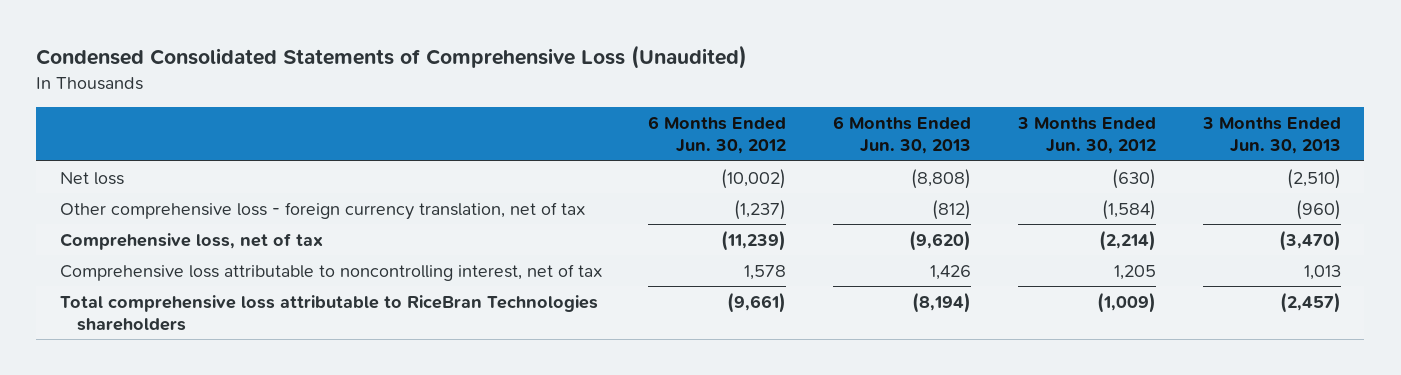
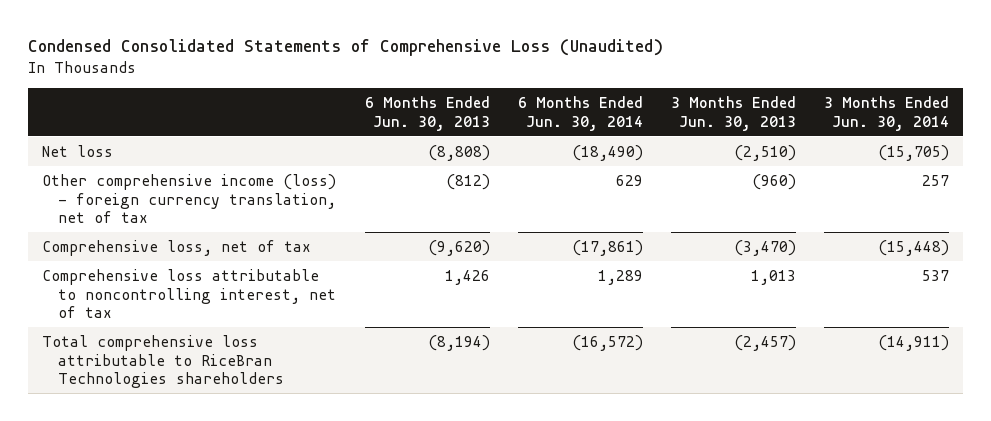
[648,115,787,155] 6 Months Ended Jun. 30, 2012 -> none
[1017,116,1157,155] 3 Months Ended Jun. 30, 2012 -> none
none -> [517,95,643,131] 6 Months Ended Jun. 30, 2014
none -> [823,95,949,131] 3 Months Ended Jun. 30, 2014
[59,201,585,220] Other comprehensive loss - foreign currency translation, net of tax -> [42,173,337,224] Other comprehensive income (loss) - foreign currency translation, net of tax

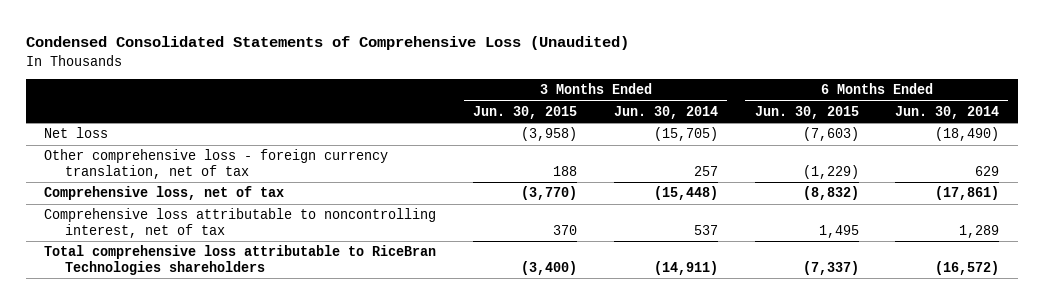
[364,95,490,131] 6 Months Ended Jun. 30, 2013 -> none
[670,95,796,131] 3 Months Ended Jun. 30, 2013 -> none
none -> [473,106,578,120] Jun. 30, 2015
none -> [754,106,859,120] Jun. 30, 2015
[42,173,337,224] Other comprehensive income (loss) - foreign currency translation, net of tax -> [44,149,389,180] Other comprehensive loss - foreign currency translation, net of tax

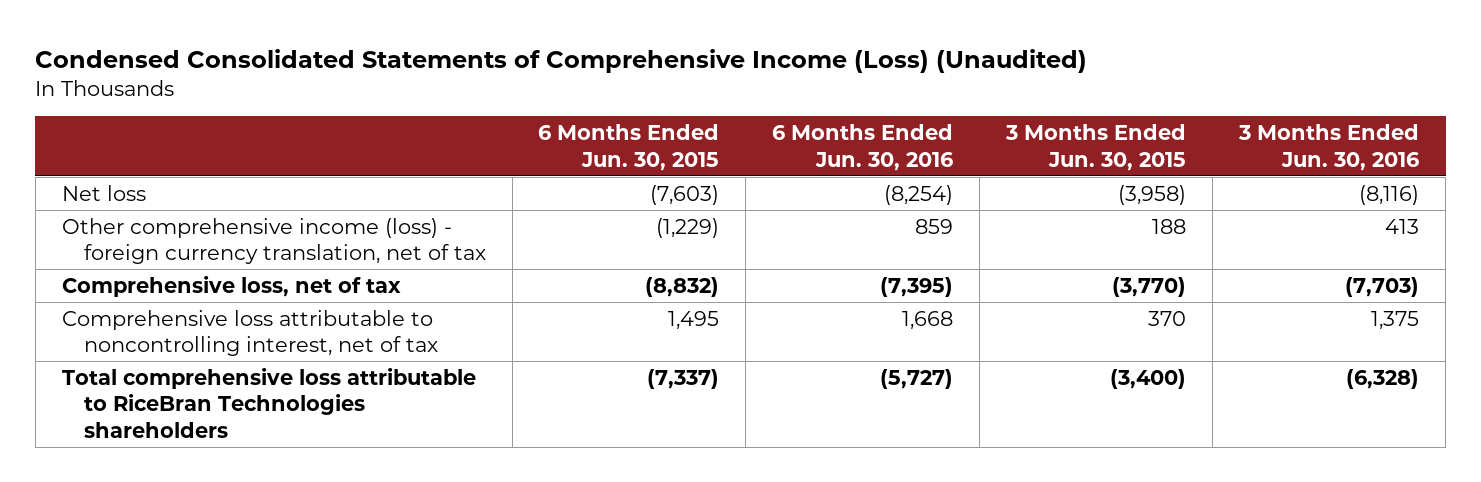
[26,36,630,51] Condensed Consolidated Statements of Comprehensive Loss (Unaudited) -> [35,48,1088,73] Condensed Consolidated Statements of Comprehensive Income (Loss) (Unaudited)
[613,106,718,120] Jun. 30, 2014 -> none
[895,106,1000,120] Jun. 30, 2014 -> none
none -> [772,124,954,171] 6 Months Ended Jun. 30, 2016
none -> [1238,124,1420,171] 3 Months Ended Jun. 30, 2016
[44,149,389,180] Other comprehensive loss - foreign currency translation, net of tax -> [61,217,486,265] Other comprehensive income (loss) - foreign currency translation, net of tax

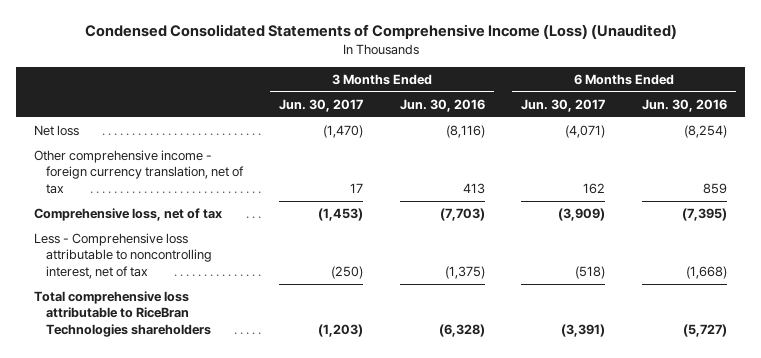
[538,124,720,171] 6 Months Ended Jun. 30, 2015 -> none
[1005,124,1187,171] 3 Months Ended Jun. 30, 2015 -> none
none -> [279,98,364,112] Jun. 30, 2017
none -> [521,98,606,112] Jun. 30, 2017
[61,217,486,265] Other comprehensive income (loss) - foreign currency translation, net of tax -> [34,150,244,194] Other comprehensive income - foreign currency translation, net of tax
[61,309,438,357] Comprehensive loss attributable to noncontrolling interest, net of tax -> [34,233,212,279] Less - Comprehensive loss attributable to noncontrolling interest, net of tax
[902,310,954,330] 1,668 -> [686,265,728,279] (1,668)
[1371,310,1420,330] 1,375 -> [444,265,485,279] (1,375)

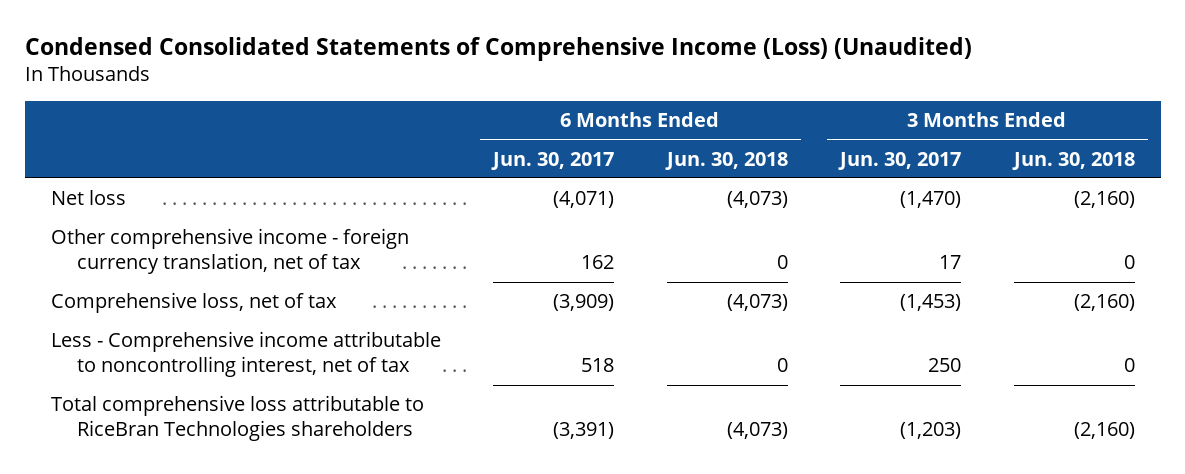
[399,98,485,112] Jun. 30, 2016 -> none
[642,98,728,112] Jun. 30, 2016 -> none
none -> [664,151,788,170] Jun. 30, 2018
none -> [1011,151,1135,170] Jun. 30, 2018
[34,233,212,279] Less - Comprehensive loss attributable to noncontrolling interest, net of tax -> [50,331,441,378] Less - Comprehensive income attributable to noncontrolling interest, net of tax
[331,265,364,279] (250) -> [928,358,962,373] 250
[575,265,606,279] (518) -> [581,358,615,373] 518

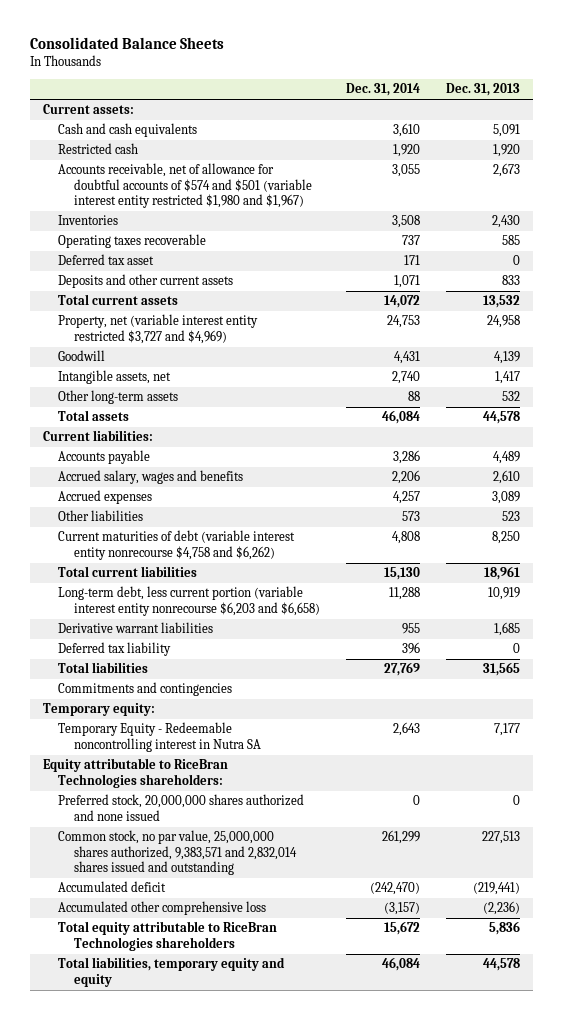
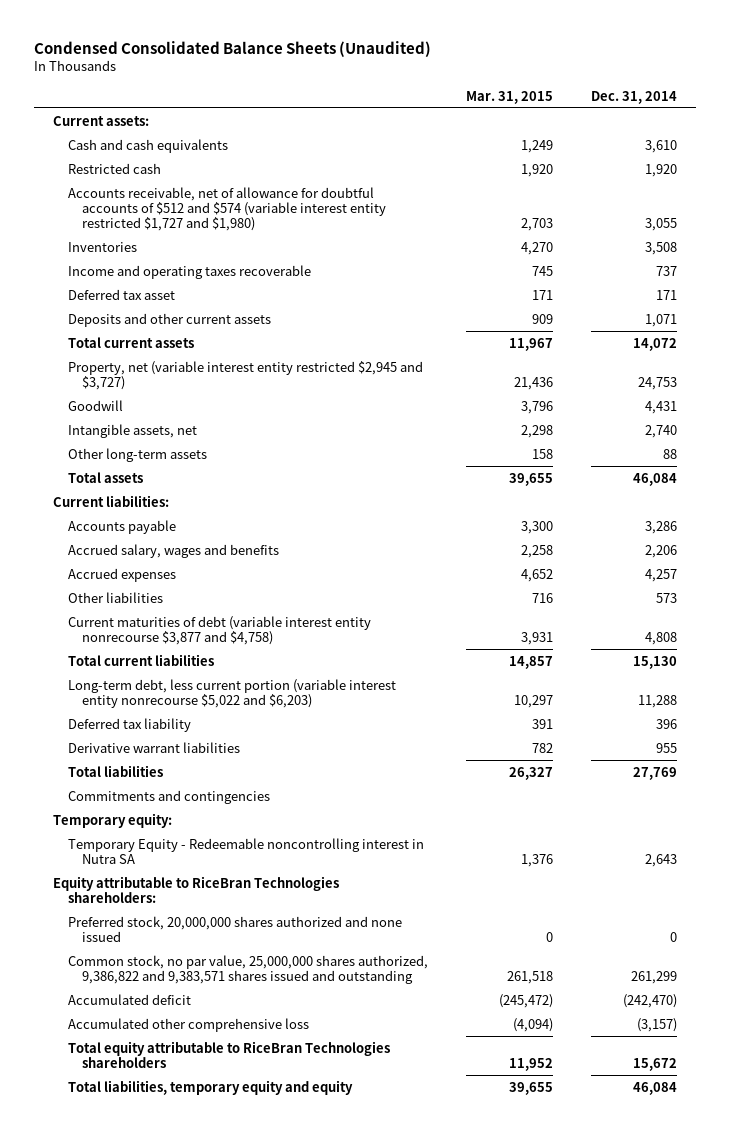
[29,37,224,50] Consolidated Balance Sheets -> [33,40,431,57] Condensed Consolidated Balance Sheets (Unaudited)
[445,83,520,97] Dec. 31, 2013 -> none
none -> [465,90,553,104] Mar. 31, 2015
[58,163,312,208] Accounts receivable, net of allowance for doubtful accounts of $574 and $501 (variable interest entity restricted $1,980 and $1,967) -> [67,186,387,231] Accounts receivable, net of allowance for doubtful accounts of $512 and $574 (variable interest entity restricted $1,727 and $1,980)
[58,234,207,249] Operating taxes recoverable -> [67,264,311,279] Income and operating taxes recoverable
[58,314,259,344] Property, net (variable interest entity restricted $3,727 and $4,969) -> [67,360,423,390] Property, net (variable interest entity restricted $2,945 and $3,727)
[58,530,296,560] Current maturities of debt (variable interest entity nonrecourse $4,758 and $6,262) -> [67,615,371,645] Current maturities of debt (variable interest entity nonrecourse $3,877 and $4,758)
[58,586,320,616] Long-term debt, less current portion (variable interest entity nonrecourse $6,203 and $6,658) -> [67,678,396,708] Long-term debt, less current portion (variable interest entity nonrecourse $5,022 and $6,203)
[58,622,214,634] Derivative warrant liabilities -> [67,741,240,753] Derivative warrant liabilities
[58,830,297,875] Common stock, no par value, 25,000,000 shares authorized, 9,383,571 and 2,832,014 shares issued and outstanding -> [67,954,428,984] Common stock, no par value, 25,000,000 shares authorized, 9,386,822 and 9,383,571 shares issued and outstanding

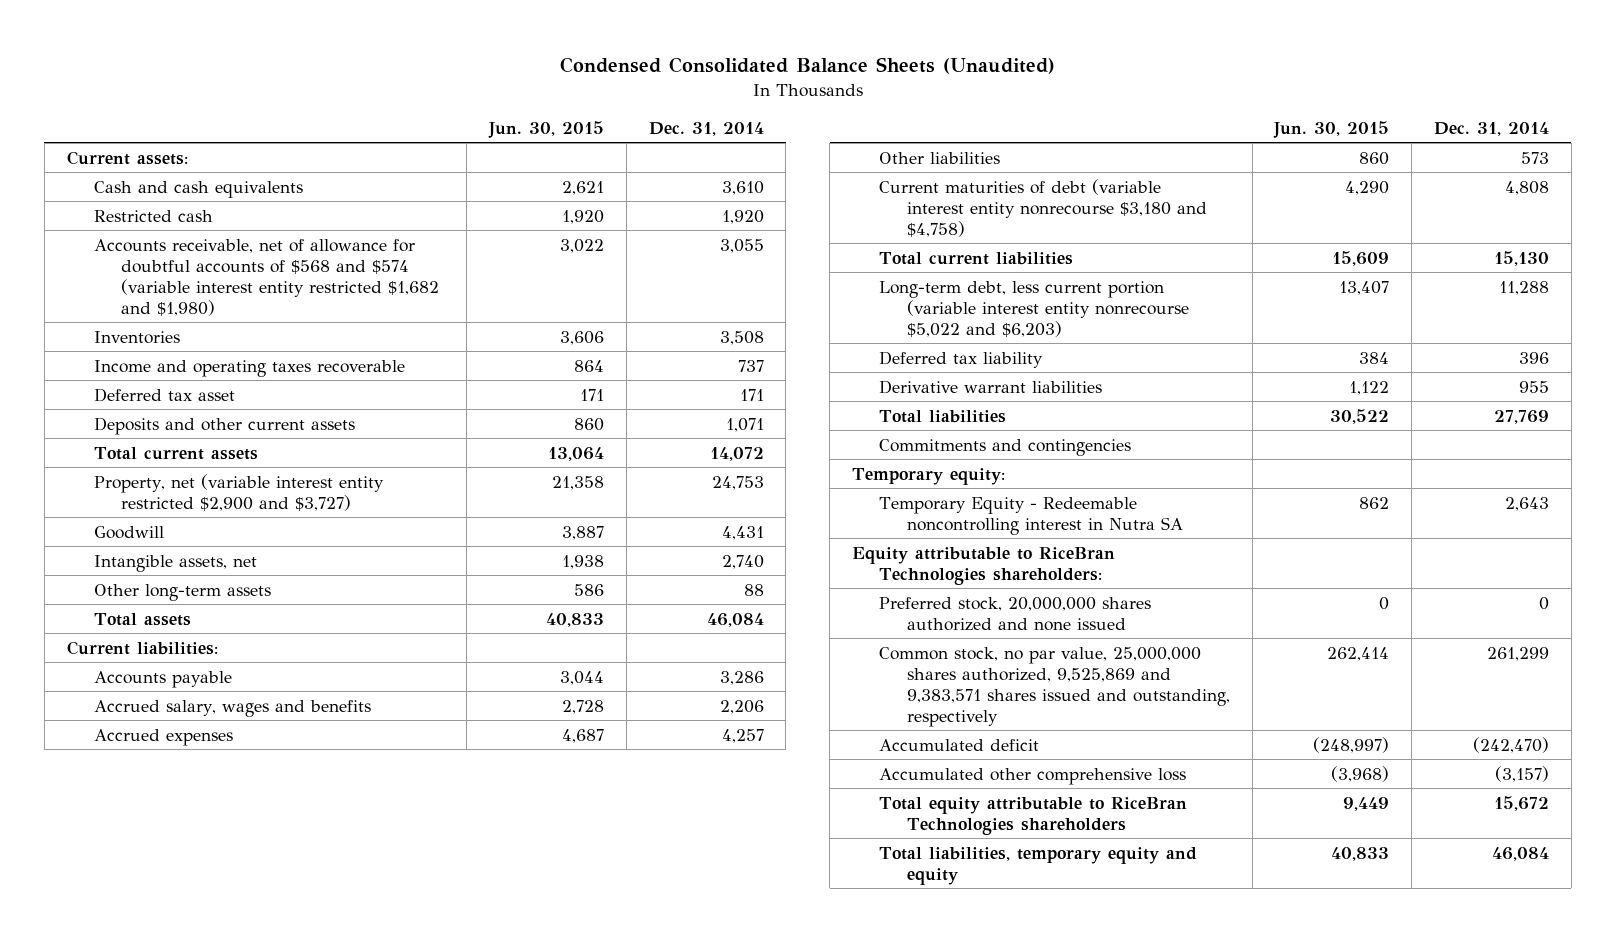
[465,90,553,104] Mar. 31, 2015 -> none
none -> [487,120,604,138] Jun. 30, 2015
[67,186,387,231] Accounts receivable, net of allowance for doubtful accounts of $512 and $574 (variable interest entity restricted $1,727 and $1,980) -> [94,238,440,316] Accounts receivable, net of allowance for doubtful accounts of $568 and $574 (variable interest entity restricted $1,682 and $1,980)
[67,360,423,390] Property, net (variable interest entity restricted $2,945 and $3,727) -> [94,473,385,511] Property, net (variable interest entity restricted $2,900 and $3,727)
[67,615,371,645] Current maturities of debt (variable interest entity nonrecourse $3,877 and $4,758) -> [879,178,1207,237] Current maturities of debt (variable interest entity nonrecourse $3,180 and $4,758)
[67,954,428,984] Common stock, no par value, 25,000,000 shares authorized, 9,386,822 and 9,383,571 shares issued and outstanding -> [879,646,1230,727] Common stock, no par value, 25,000,000 shares authorized, 9,525,869 and 9,383,571 shares issued and outstanding, respectively

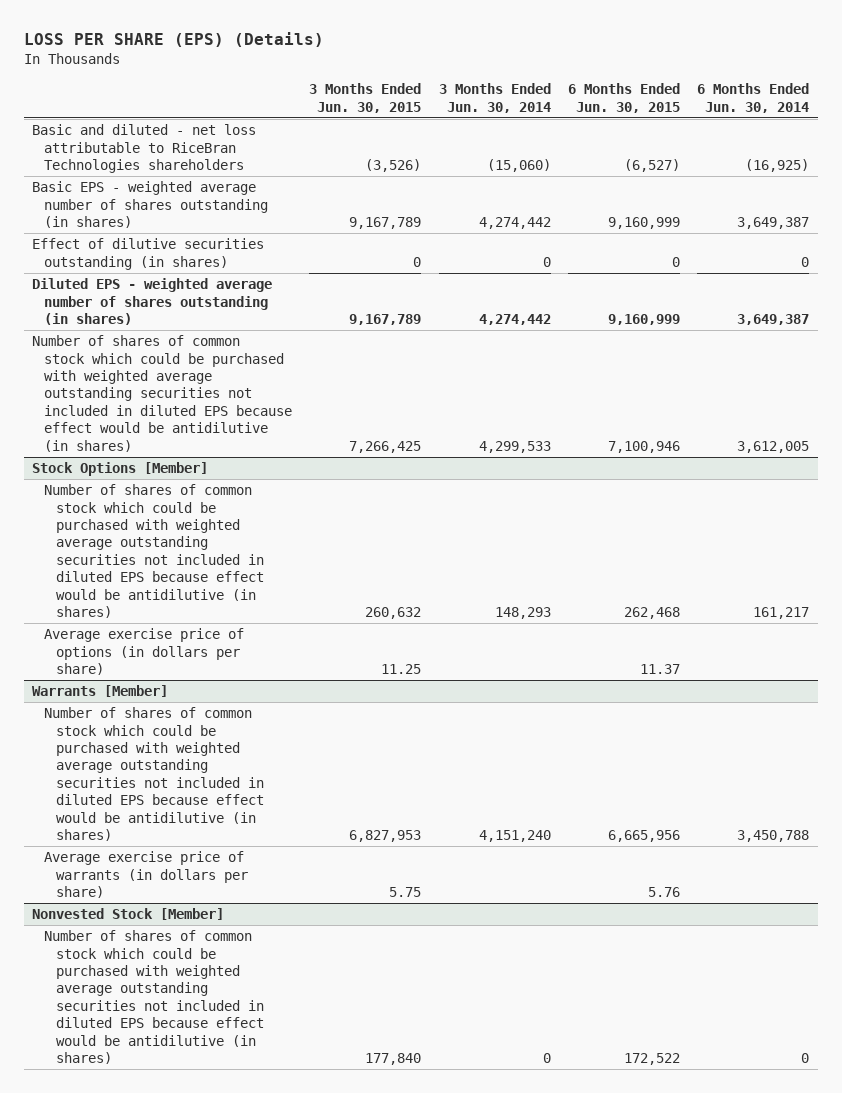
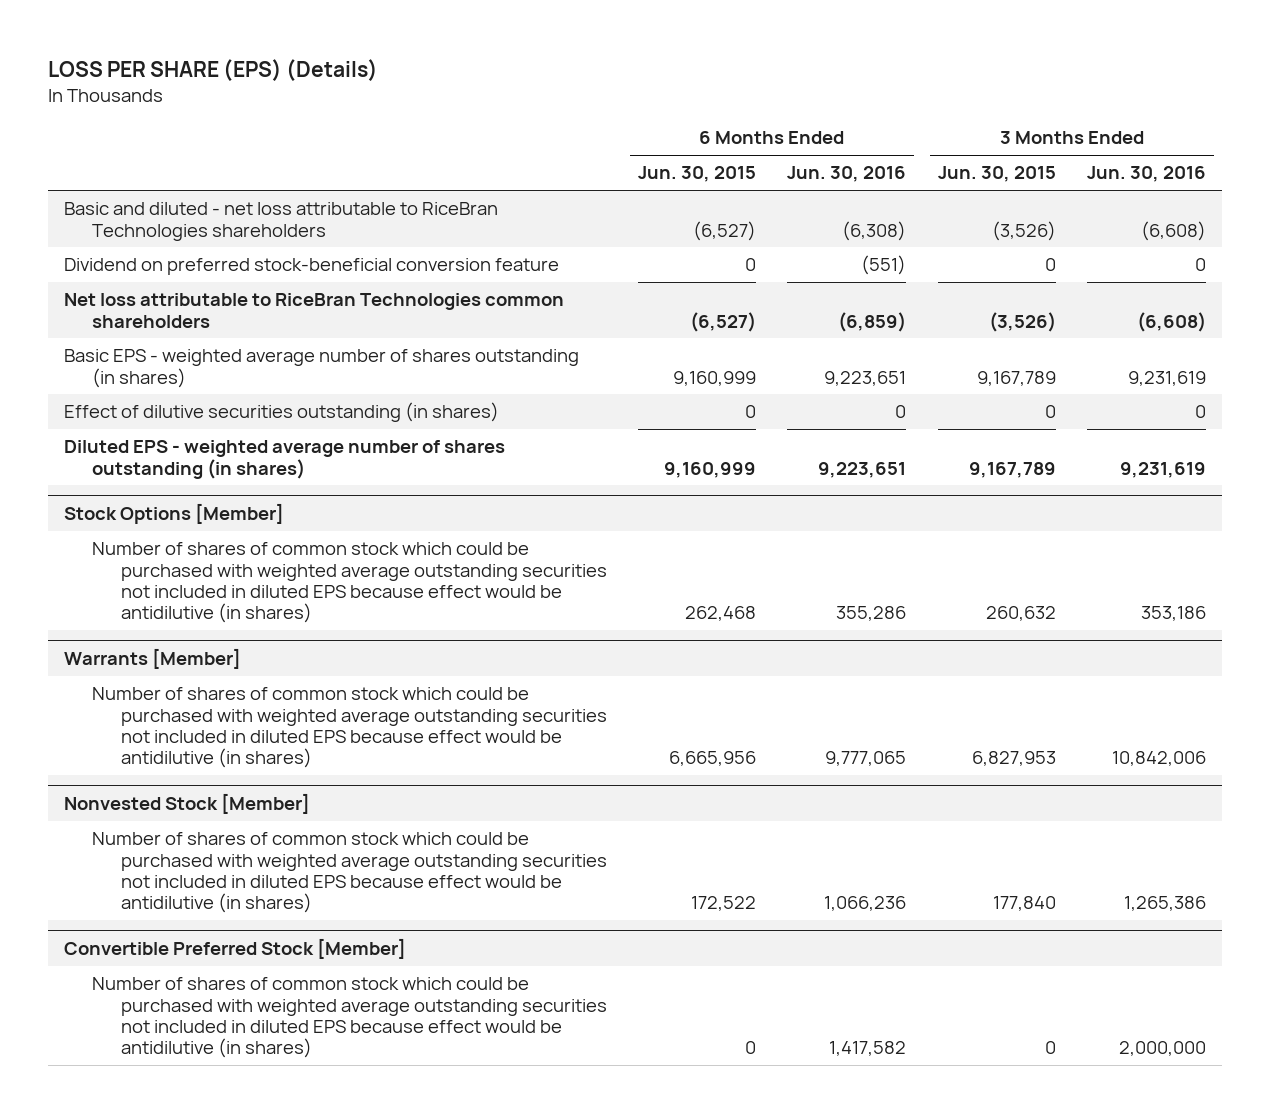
[438,83,551,113] 3 Months Ended Jun. 30, 2014 -> none
[697,83,810,113] 6 Months Ended Jun. 30, 2014 -> none
none -> [787,166,907,183] Jun. 30, 2016
none -> [1087,166,1207,183] Jun. 30, 2016
none -> [63,258,559,276] Dividend on preferred stock-beneficial conversion feature
none -> [63,293,564,328] Net loss attributable to RiceBran Technologies common shareholders
[32,335,293,452] Number of shares of common stock which could be purchased with weighted average outstanding securities not included in diluted EPS because effect would be antidilutive (in shares) -> none
[44,628,245,676] Average exercise price of options (in dollars per share) -> none
[44,851,249,899] Average exercise price of warrants (in dollars per share) -> none
none -> [63,937,406,959] Convertible Preferred Stock [Member]
none -> [92,977,607,1059] Number of shares of common stock which could be purchased with weighted average outstanding securities not included in diluted EPS because effect would be antidilutive (in shares)

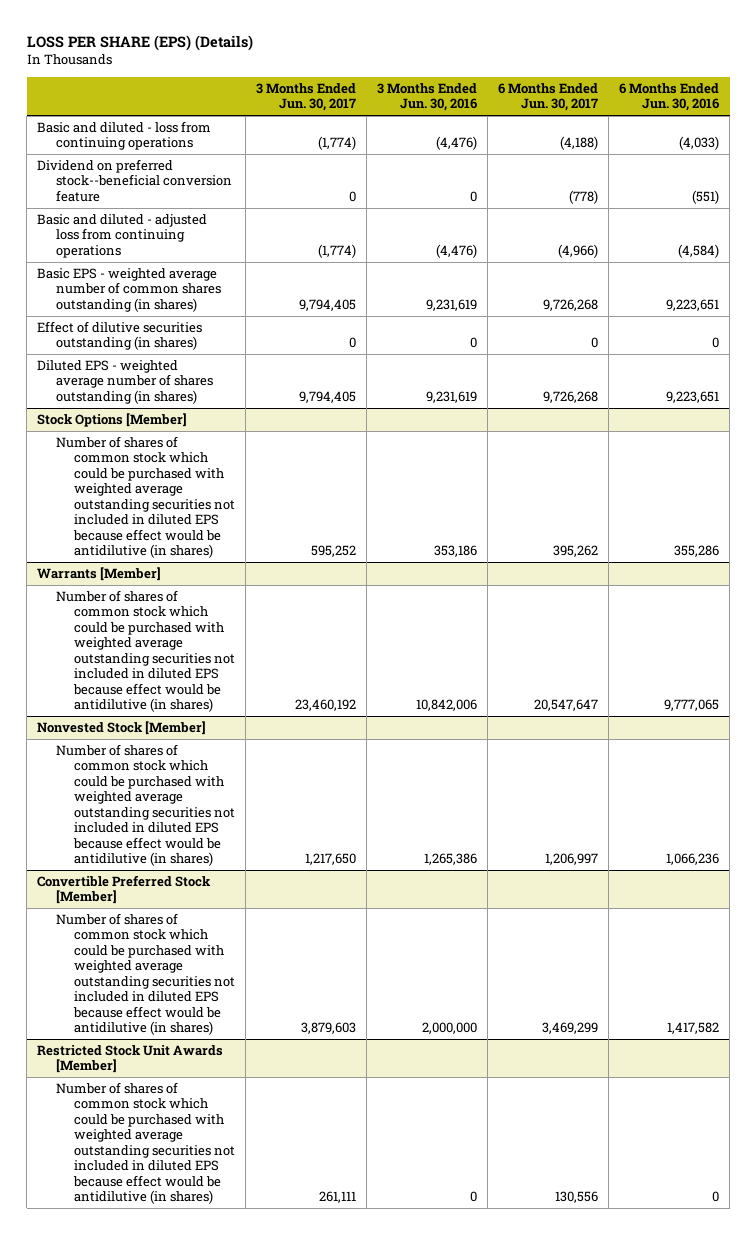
[637,166,756,183] Jun. 30, 2015 -> none
[937,166,1056,183] Jun. 30, 2015 -> none
none -> [256,82,357,112] 3 Months Ended Jun. 30, 2017
none -> [498,82,599,112] 6 Months Ended Jun. 30, 2017
[63,202,498,241] Basic and diluted - net loss attributable to RiceBran Technologies shareholders -> none
[63,293,564,328] Net loss attributable to RiceBran Technologies common shareholders -> none
none -> [37,120,212,151] Basic and diluted - loss from continuing operations
[63,258,559,276] Dividend on preferred stock-beneficial conversion feature -> [37,158,232,202] Dividend on preferred stock--beneficial conversion feature
none -> [37,213,208,258] Basic and diluted - adjusted loss from continuing operations
[63,349,579,388] Basic EPS - weighted average number of shares outstanding (in shares) -> [37,267,221,312] Basic EPS - weighted average number of common shares outstanding (in shares)
none -> [37,1044,224,1074] Restricted Stock Unit Awards [Member]
none -> [55,1081,236,1205] Number of shares of common stock which could be purchased with weighted average outstanding securities not included in diluted EPS because effect would be antidilutive (in shares)

